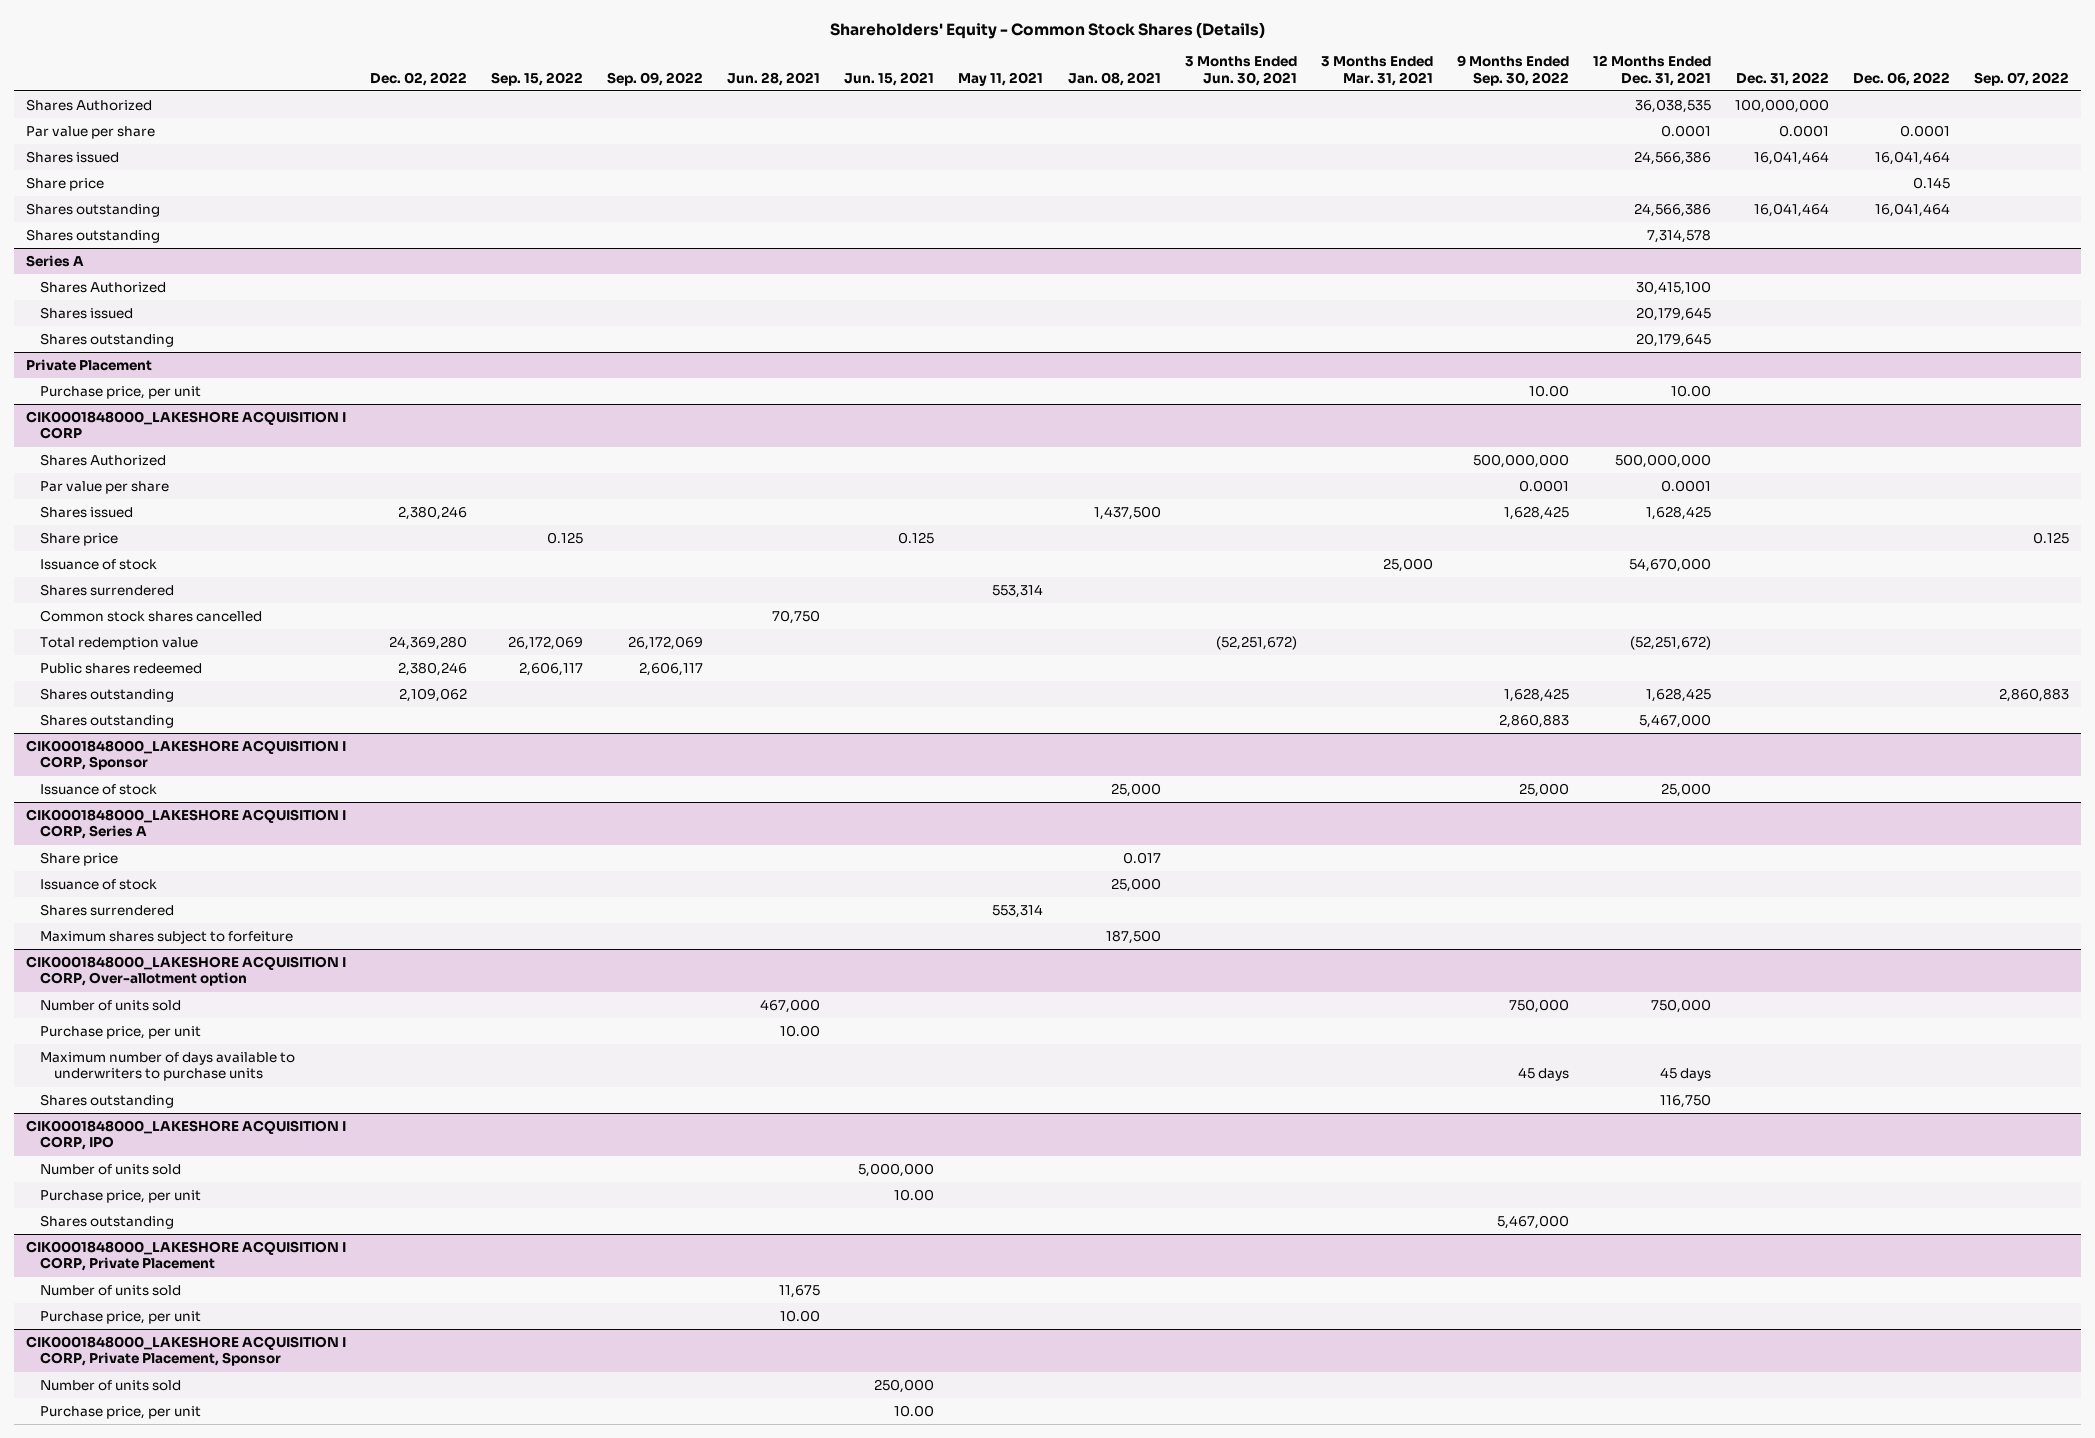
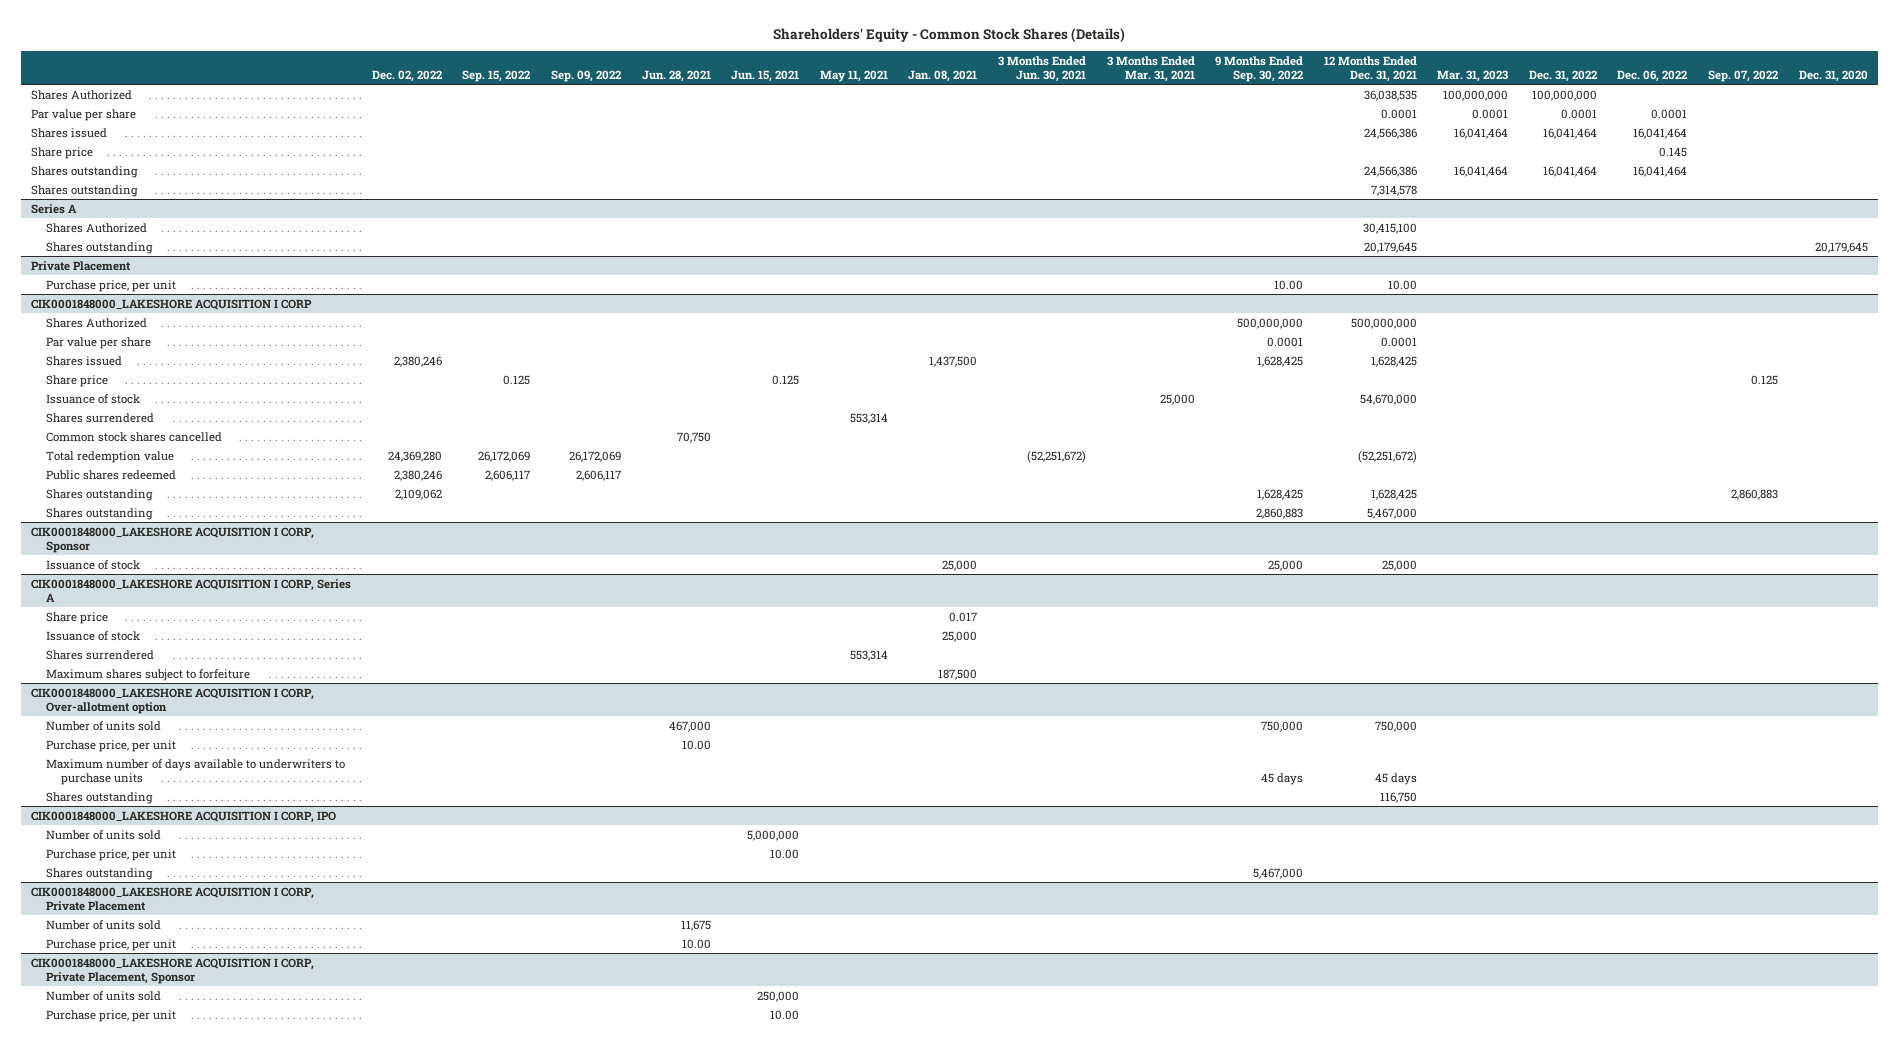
none -> [1437,70,1509,83] Mar. 31, 2023
none -> [1798,70,1868,83] Dec. 31, 2020
[39,307,133,320] Shares issued -> none

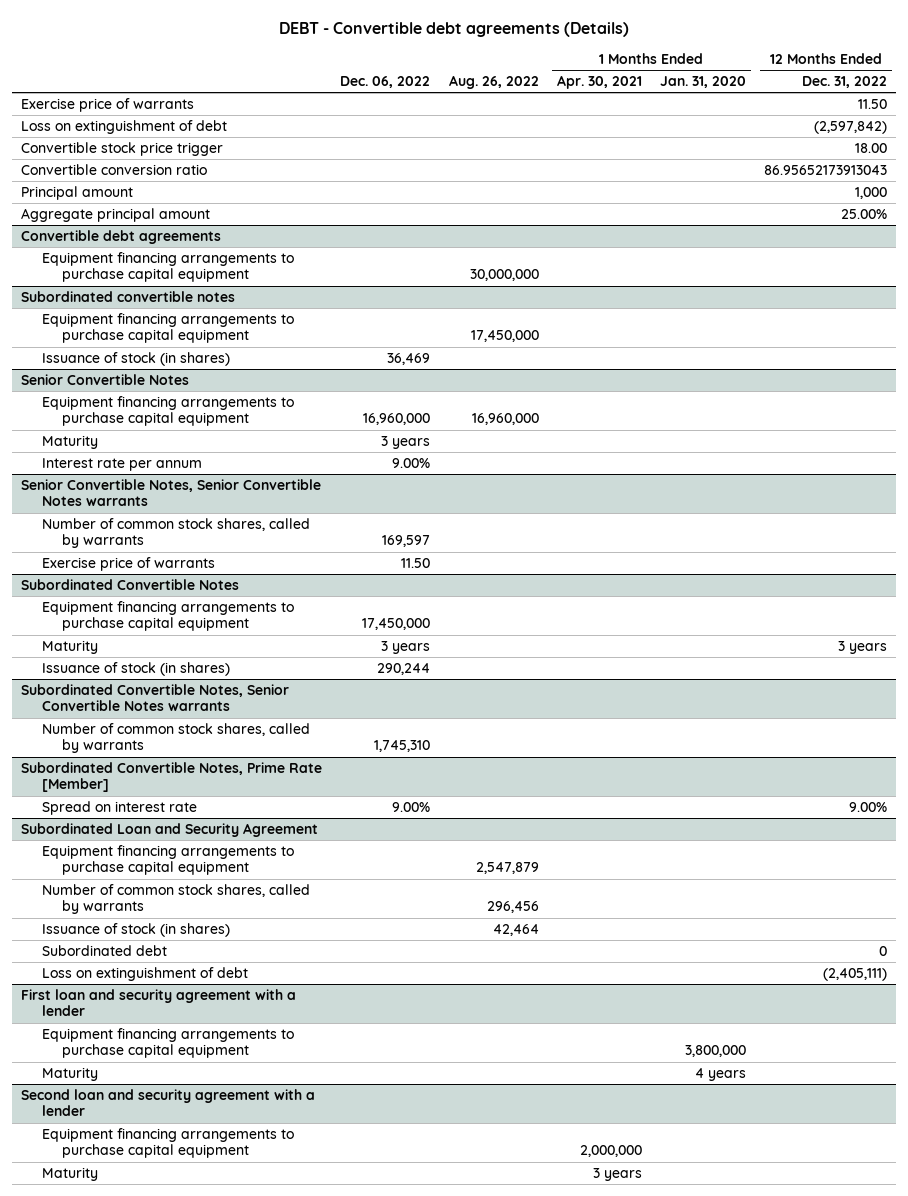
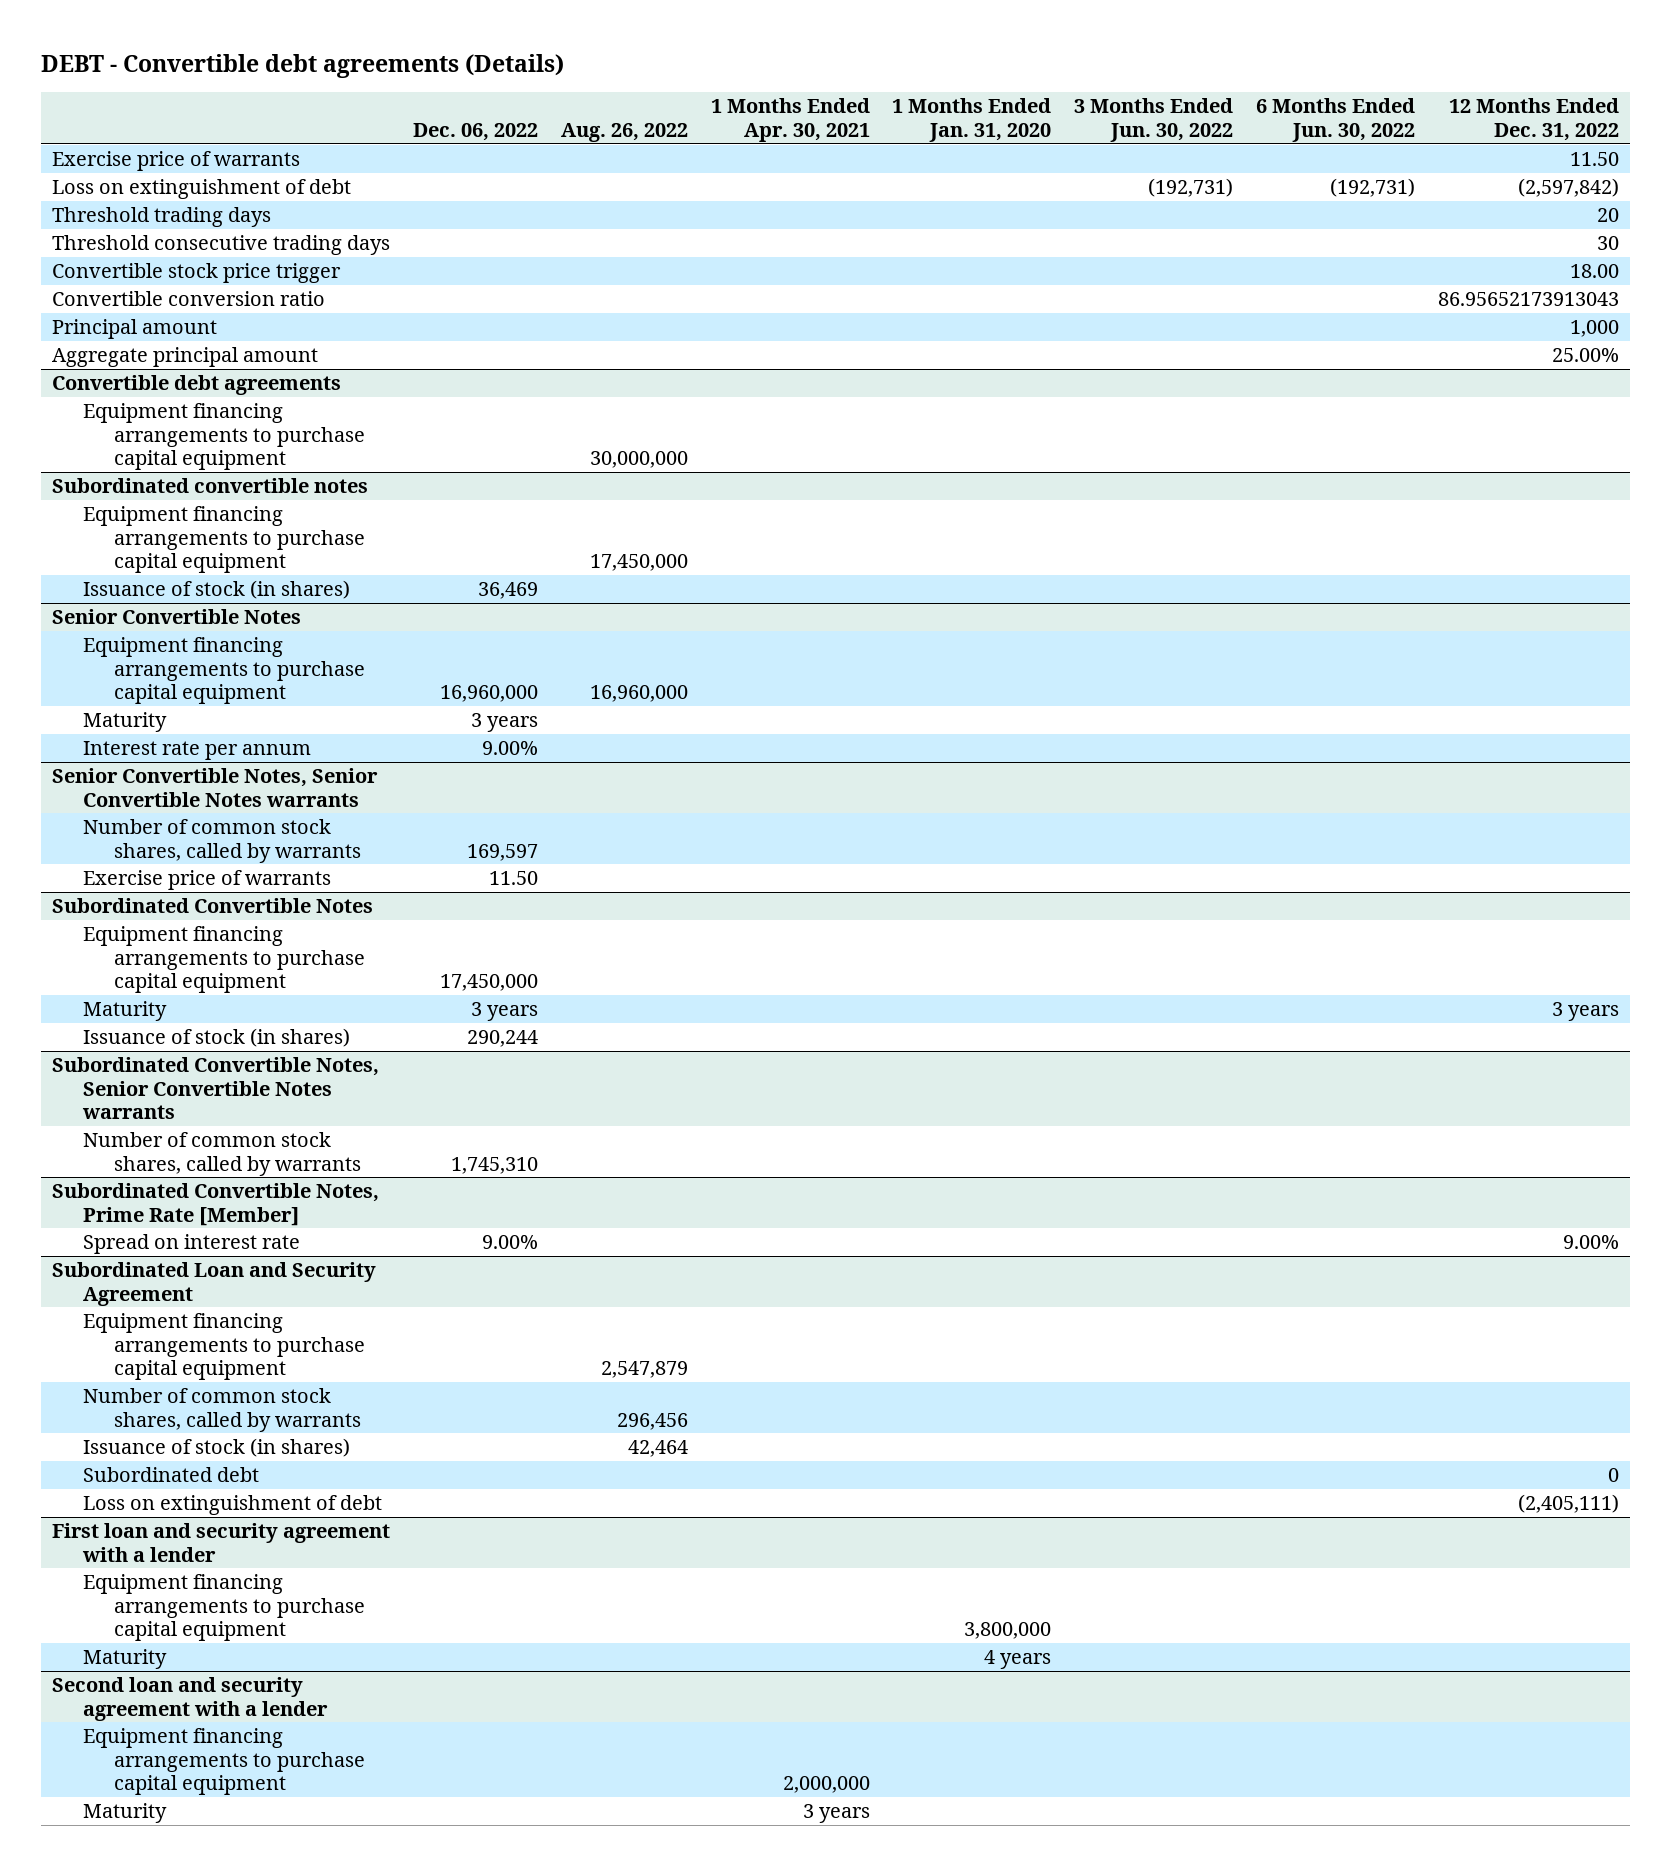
none -> [1074,98,1234,142] 3 Months Ended Jun. 30, 2022
none -> [1255,98,1415,142] 6 Months Ended Jun. 30, 2022
none -> [52,207,272,228] Threshold trading days
none -> [52,235,391,256] Threshold consecutive trading days

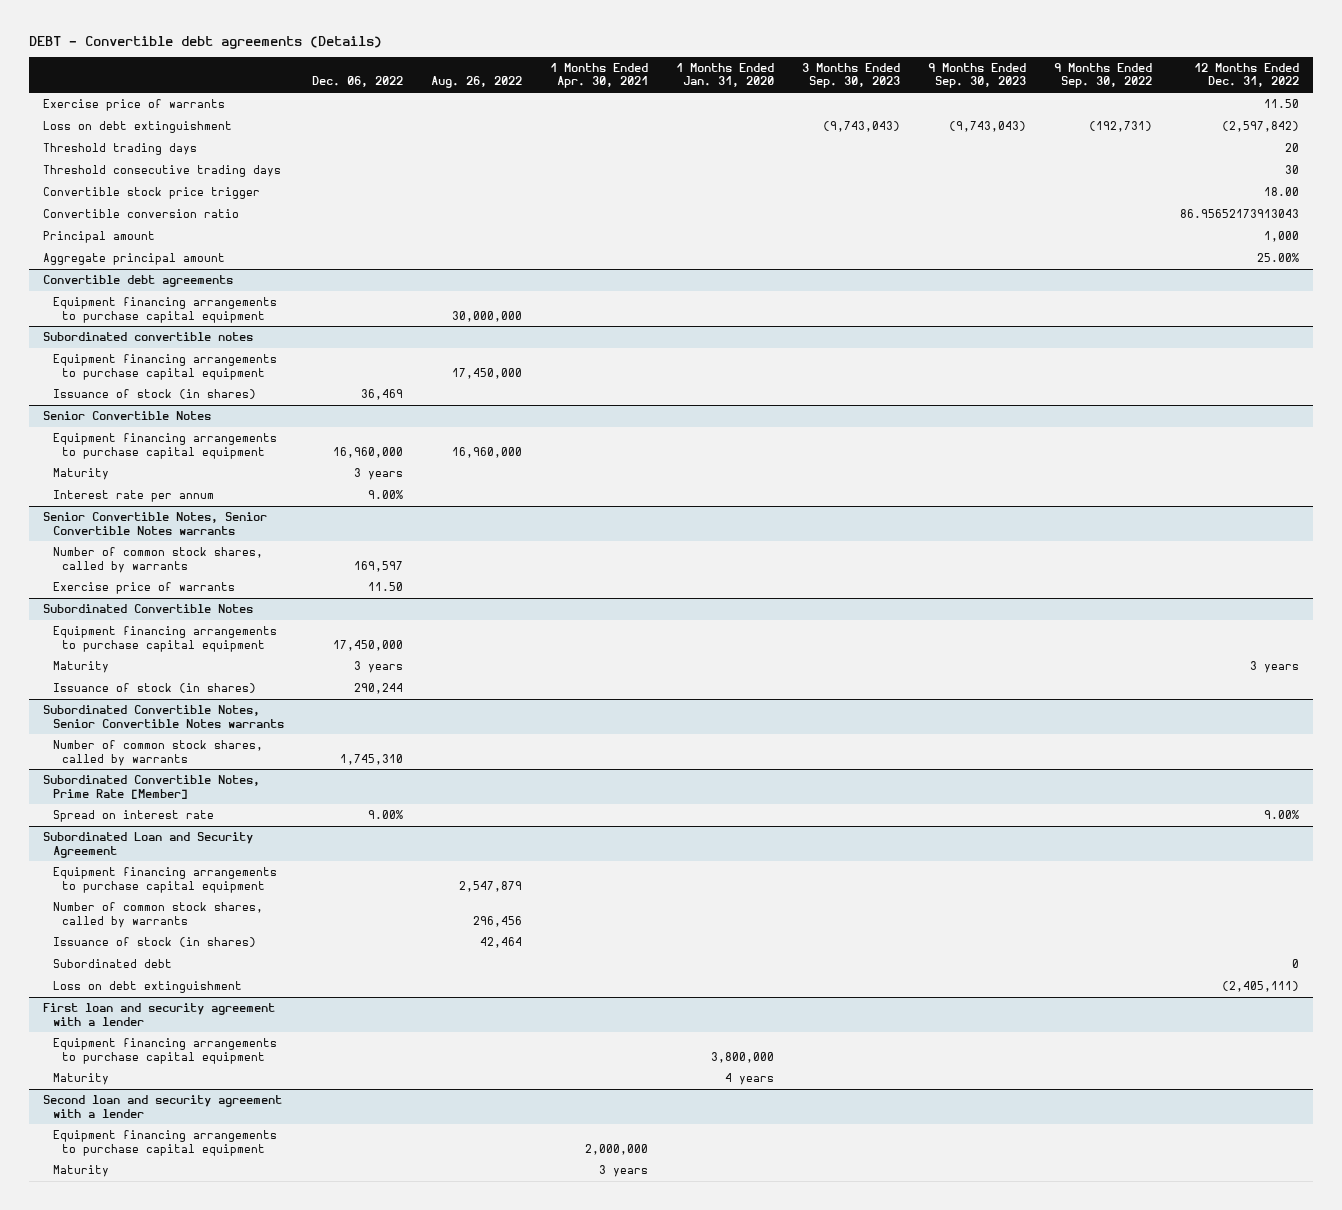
[1074,98,1234,142] 3 Months Ended Jun. 30, 2022 -> none
[1255,98,1415,142] 6 Months Ended Jun. 30, 2022 -> none
none -> [801,62,900,89] 3 Months Ended Sep. 30, 2023
none -> [927,62,1026,89] 9 Months Ended Sep. 30, 2023
none -> [1053,62,1152,89] 9 Months Ended Sep. 30, 2022
[52,179,352,200] Loss on extinguishment of debt -> [43,120,233,133] Loss on debt extinguishment
[83,1495,383,1516] Loss on extinguishment of debt -> [52,980,242,993] Loss on debt extinguishment

